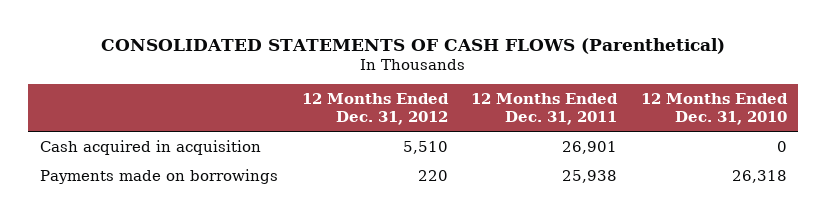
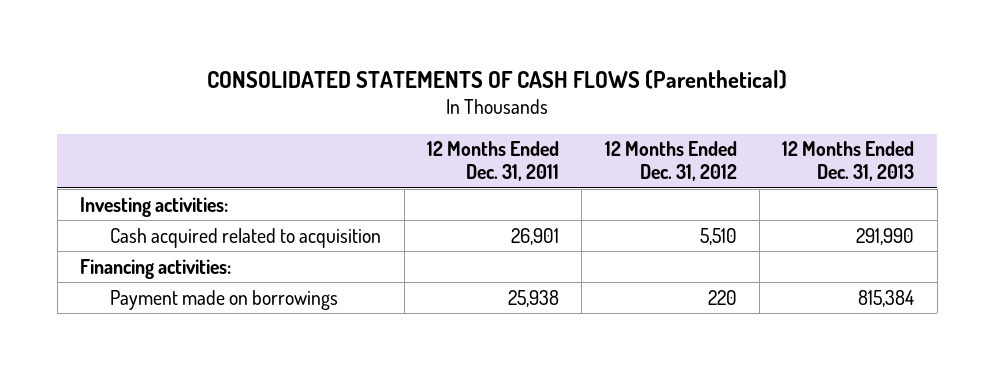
[640,92,788,126] 12 Months Ended Dec. 31, 2010 -> none
none -> [782,141,915,182] 12 Months Ended Dec. 31, 2013
none -> [80,196,229,217] Investing activities:
[40,139,262,155] Cash acquired in acquisition -> [110,227,382,248] Cash acquired related to acquisition
none -> [80,258,232,279] Financing activities:
[40,168,279,184] Payments made on borrowings -> [110,289,339,310] Payment made on borrowings

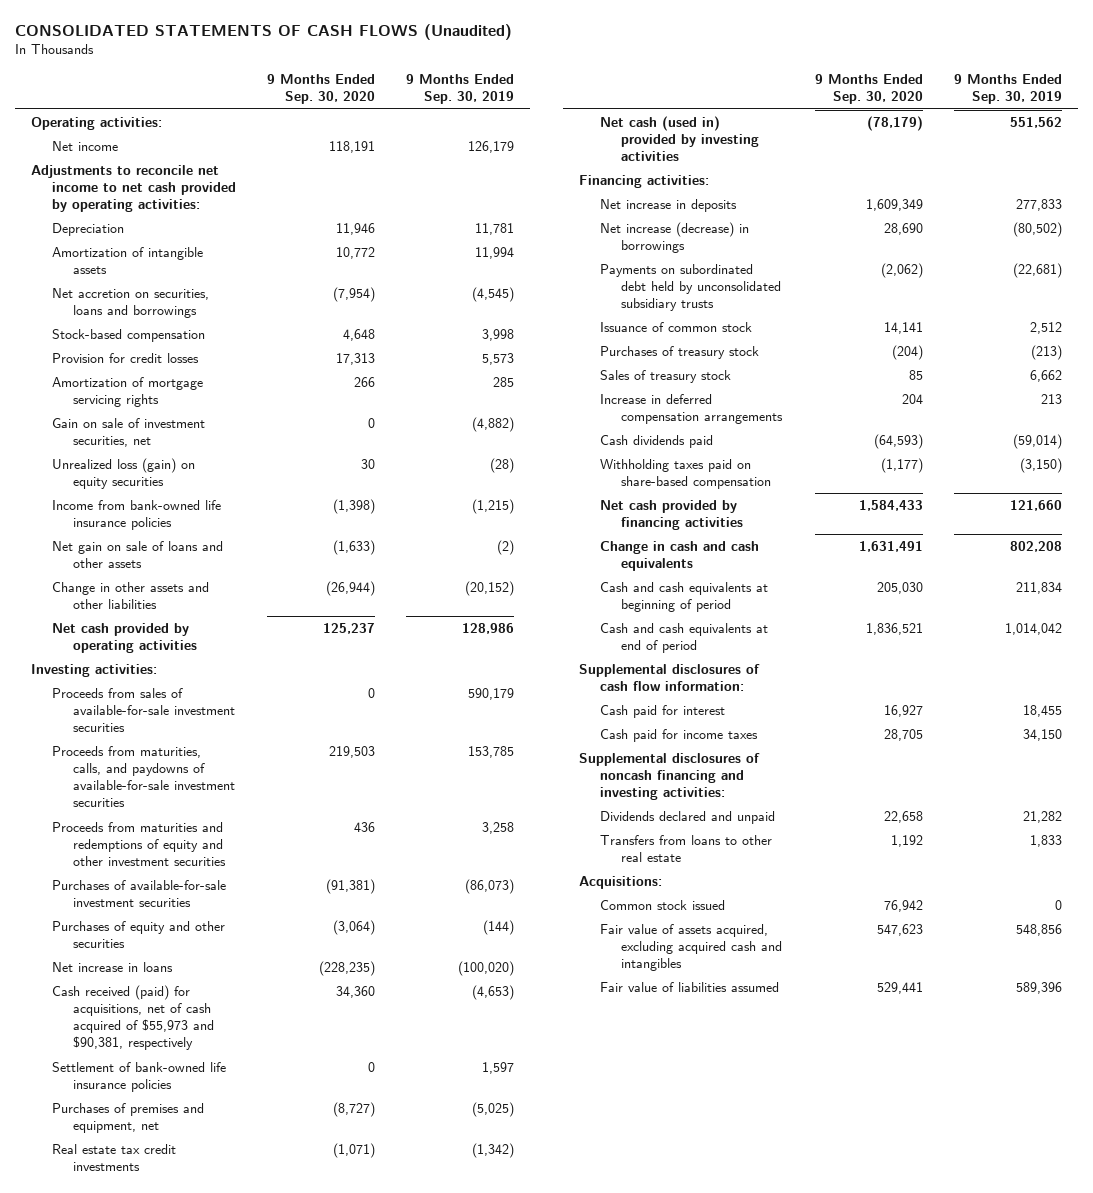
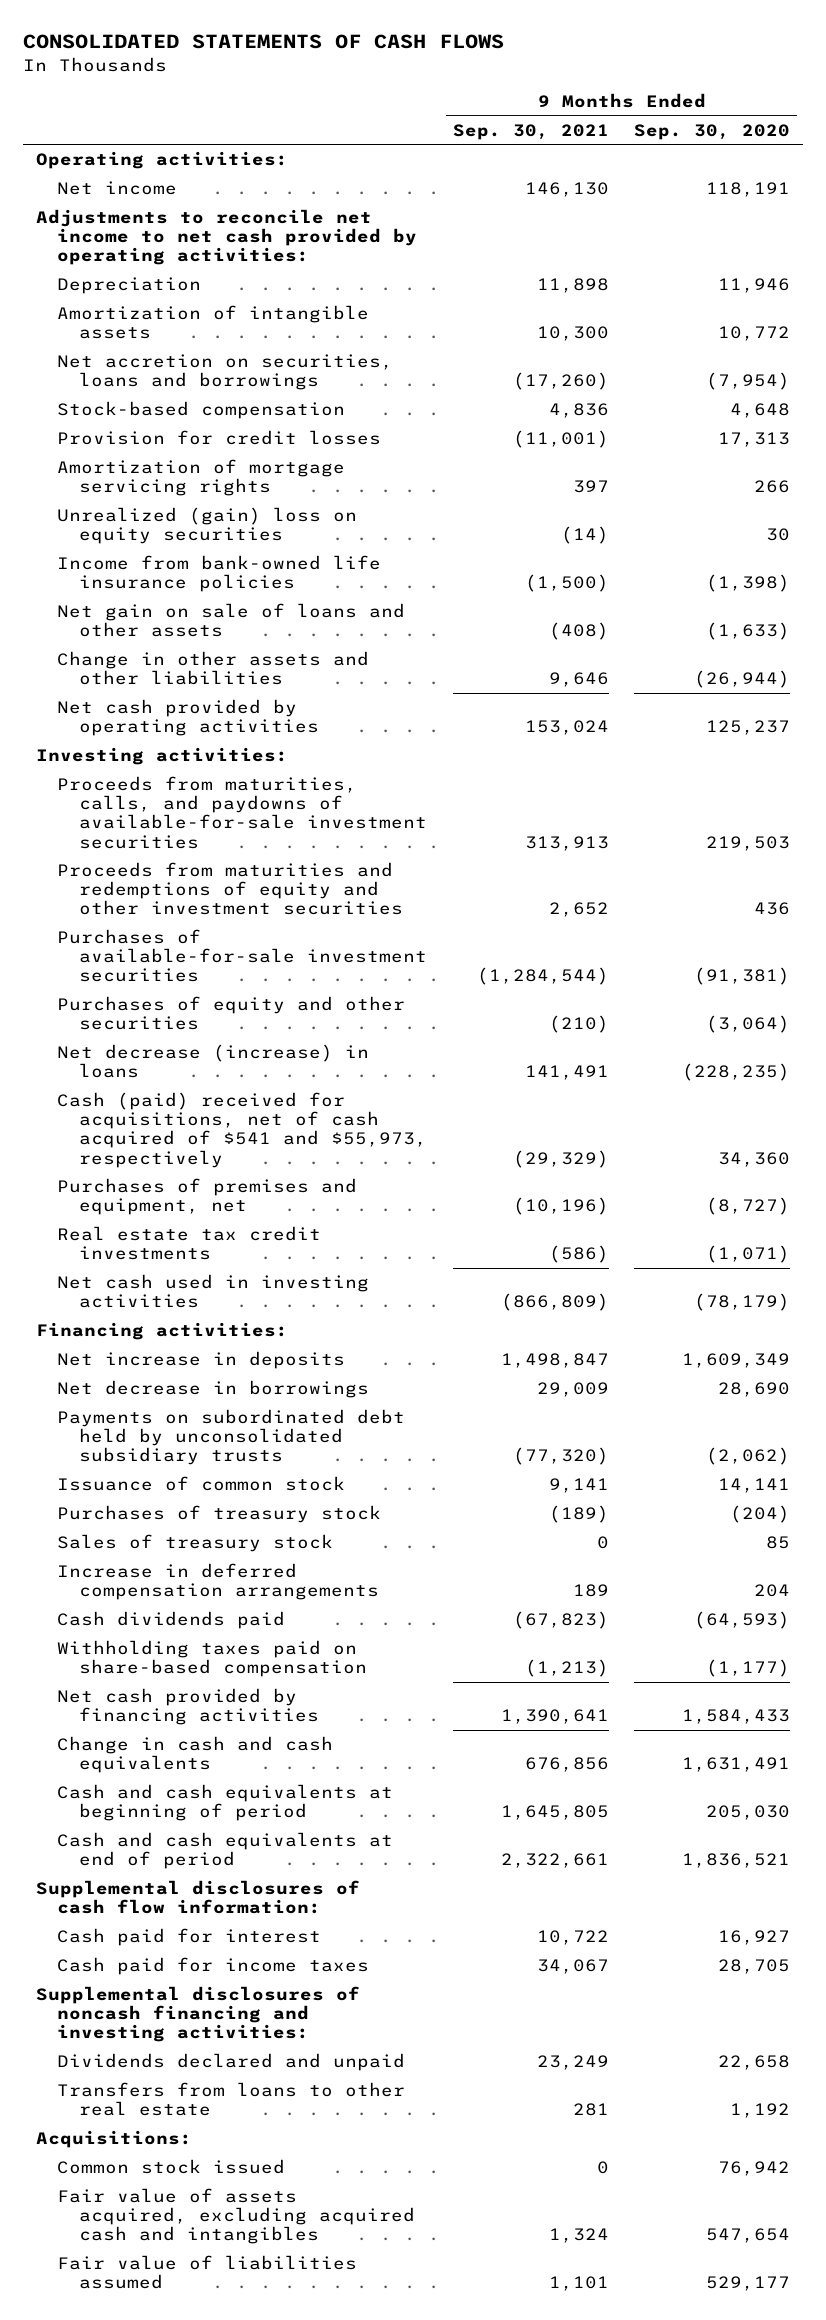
[14,23,512,40] CONSOLIDATED STATEMENTS OF CASH FLOWS (Unaudited) -> [23,34,505,50] CONSOLIDATED STATEMENTS OF CASH FLOWS
[405,74,514,105] 9 Months Ended Sep. 30, 2019 -> none
none -> [452,123,609,140] Sep. 30, 2021
[51,417,205,447] Gain on sale of investment securities, net -> none
[51,457,195,489] Unrealized loss (gain) on equity securities -> [57,507,358,545] Unrealized (gain) loss on equity securities
[51,687,235,733] Proceeds from sales of available-for-sale investment securities -> none
[51,1061,226,1092] Settlement of bank-owned life insurance policies -> none
[51,961,173,972] Net increase in loans -> [57,1044,370,1079] Net decrease (increase) in loans
[51,984,214,1051] Cash received (paid) for acquisitions, net of cash acquired of $55,973 and $90,381, respectively -> [57,1092,428,1168] Cash (paid) received for acquisitions, net of cash acquired of $541 and $55,973, respectively
[599,115,760,162] Net cash (used in) provided by investing activities -> [57,1274,370,1309] Net cash used in investing activities
[599,221,749,253] Net increase (decrease) in borrowings -> [57,1380,370,1399] Net decrease in borrowings
[877,923,924,936] 547,623 -> [706,2228,791,2244] 547,654
[877,981,924,994] 529,441 -> [706,2276,791,2292] 529,177

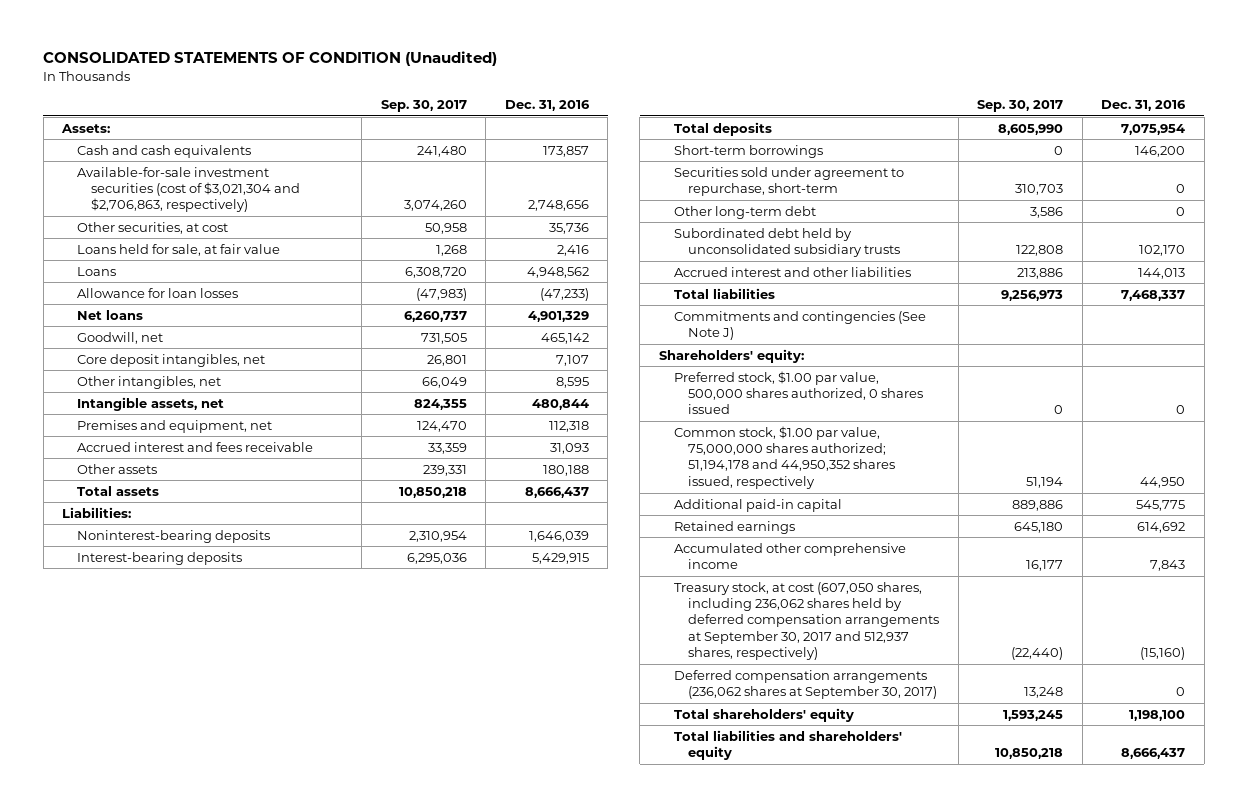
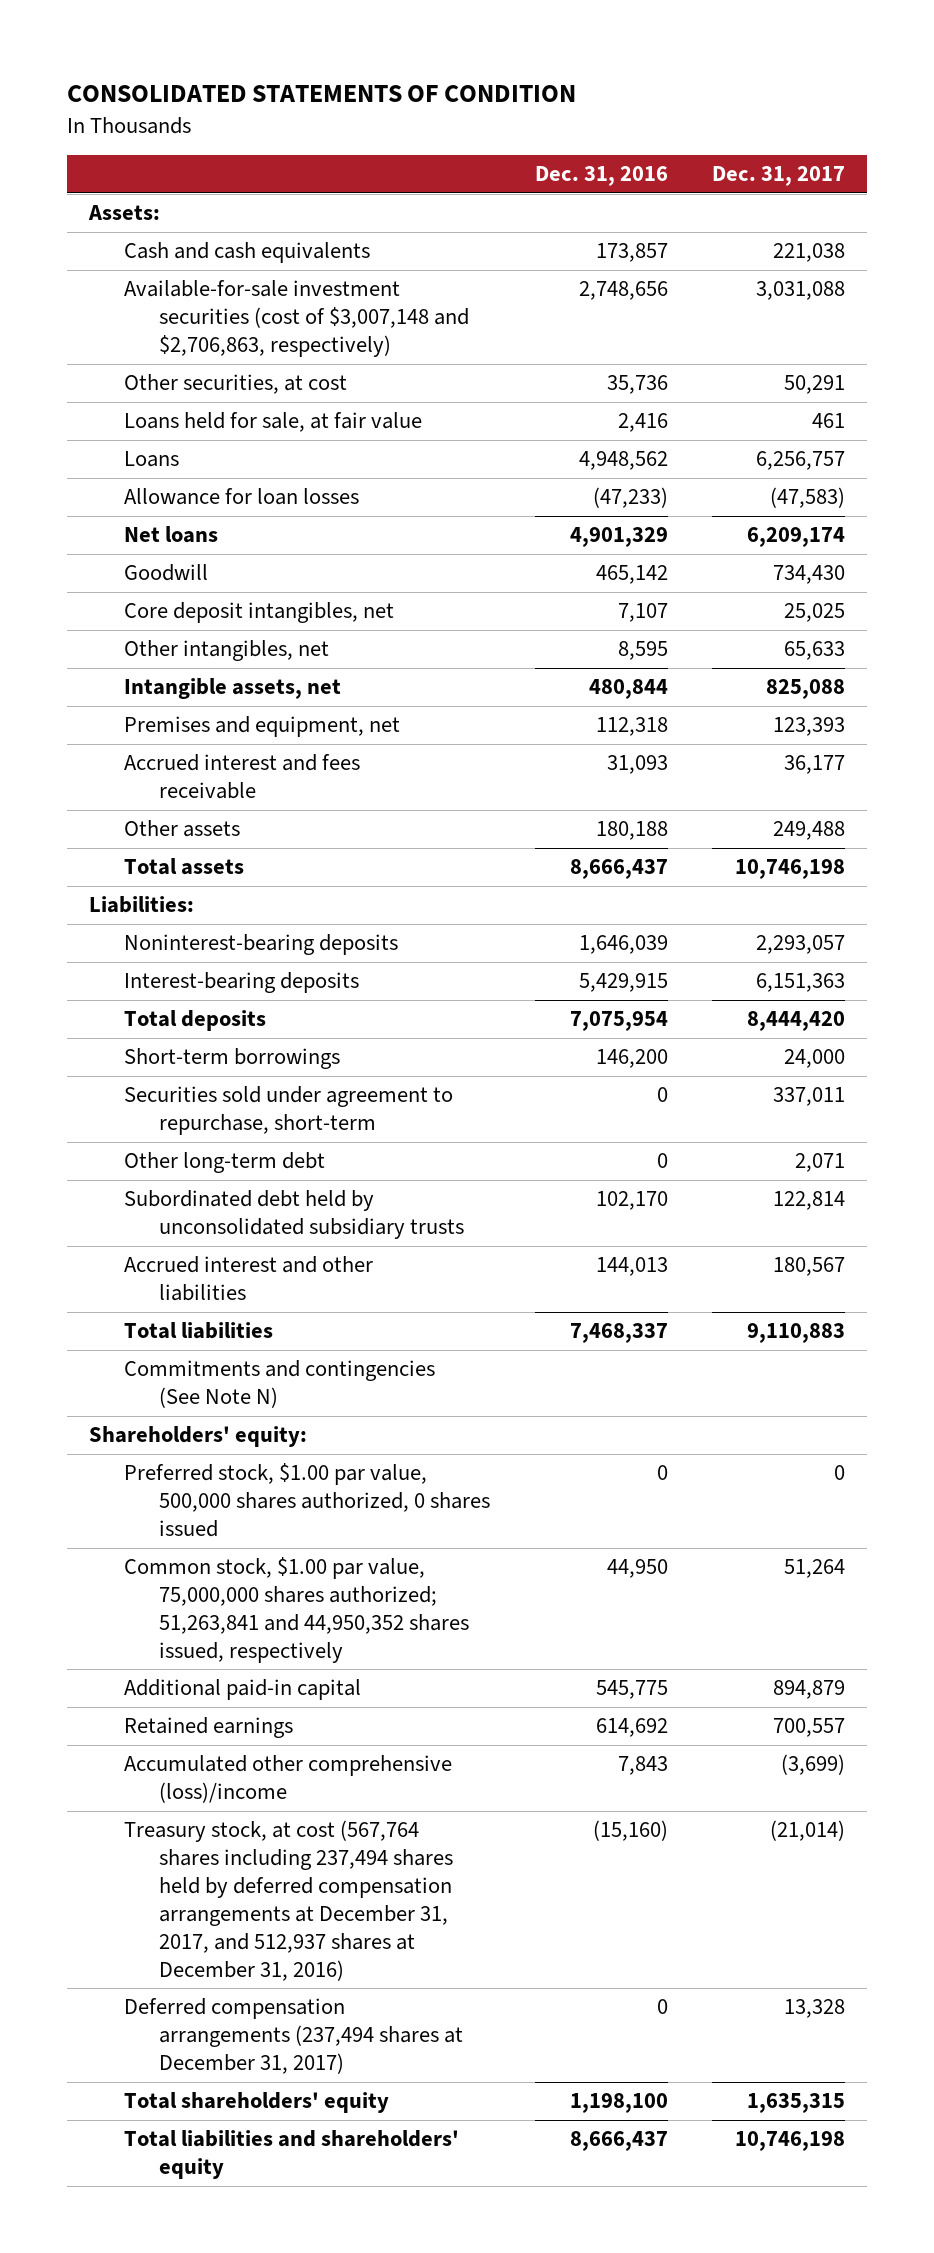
[43,51,498,67] CONSOLIDATED STATEMENTS OF CONDITION (Unaudited) -> [67,85,577,103] CONSOLIDATED STATEMENTS OF CONDITION
[380,100,467,113] Sep. 30, 2017 -> none
none -> [712,166,846,187] Dec. 31, 2017
[76,166,301,213] Available-for-sale investment securities (cost of $3,021,304 and $2,706,863, respectively) -> [124,280,470,358] Available-for-sale investment securities (cost of $3,007,148 and $2,706,863, respectively)
[76,331,163,344] Goodwill, net -> [124,564,209,582] Goodwill
[673,310,926,341] Commitments and contingencies (See Note J) -> [124,1360,436,1409] Commitments and contingencies (See Note N)
[673,425,896,489] Common stock, $1.00 par value, 75,000,000 shares authorized; 51,194,178 and 44,950,352 shares issued, respectively -> [124,1557,470,1663] Common stock, $1.00 par value, 75,000,000 shares authorized; 51,263,841 and 44,950,352 shares issued, respectively
[673,542,906,570] Accumulated other comprehensive income -> [124,1755,453,1804] Accumulated other comprehensive (loss)/income
[673,581,940,661] Treasury stock, at cost (607,050 shares, including 236,062 shares held by deferred compensation arrangements at September 30, 2017 and 512,937 shares, respectively) -> [124,1820,454,1981] Treasury stock, at cost (567,764 shares including 237,494 shares held by deferred compensation arrangements at December 31, 2017, and 512,937 shares at December 31, 2016)
[673,669,938,700] Deferred compensation arrangements (236,062 shares at September 30, 2017) -> [124,1998,464,2075] Deferred compensation arrangements (237,494 shares at December 31, 2017)

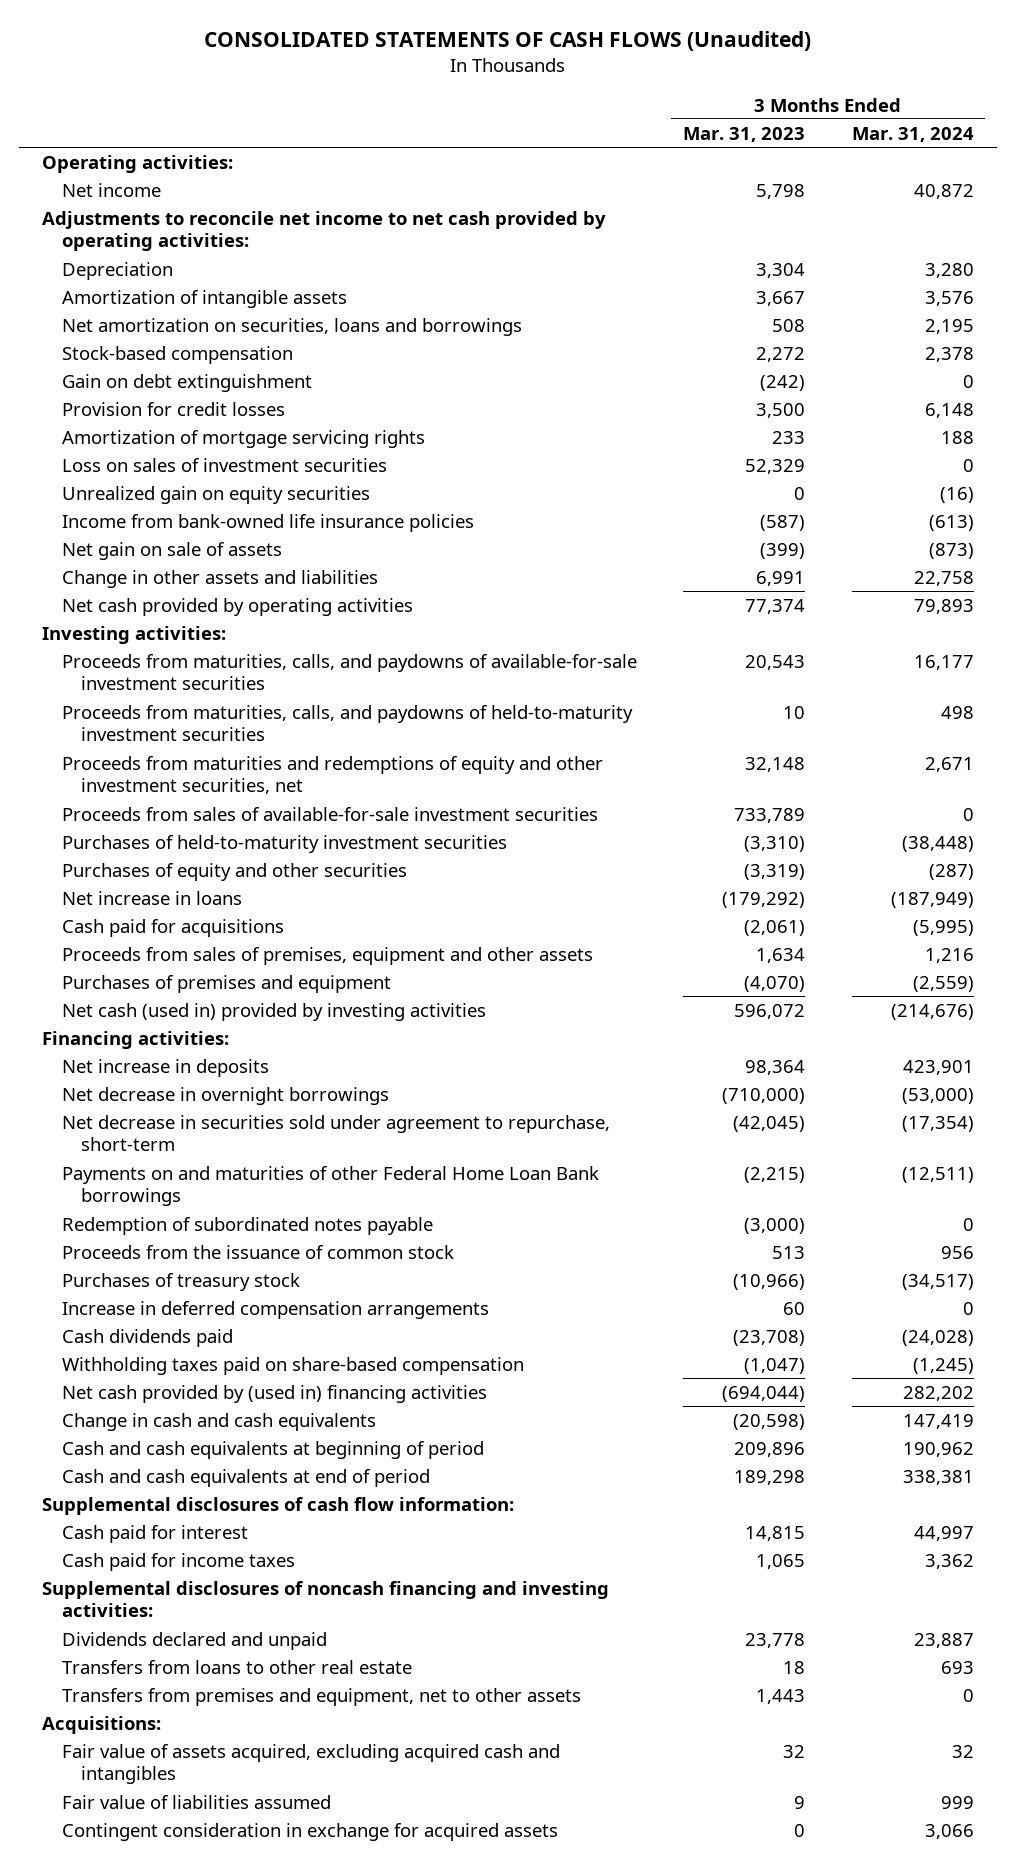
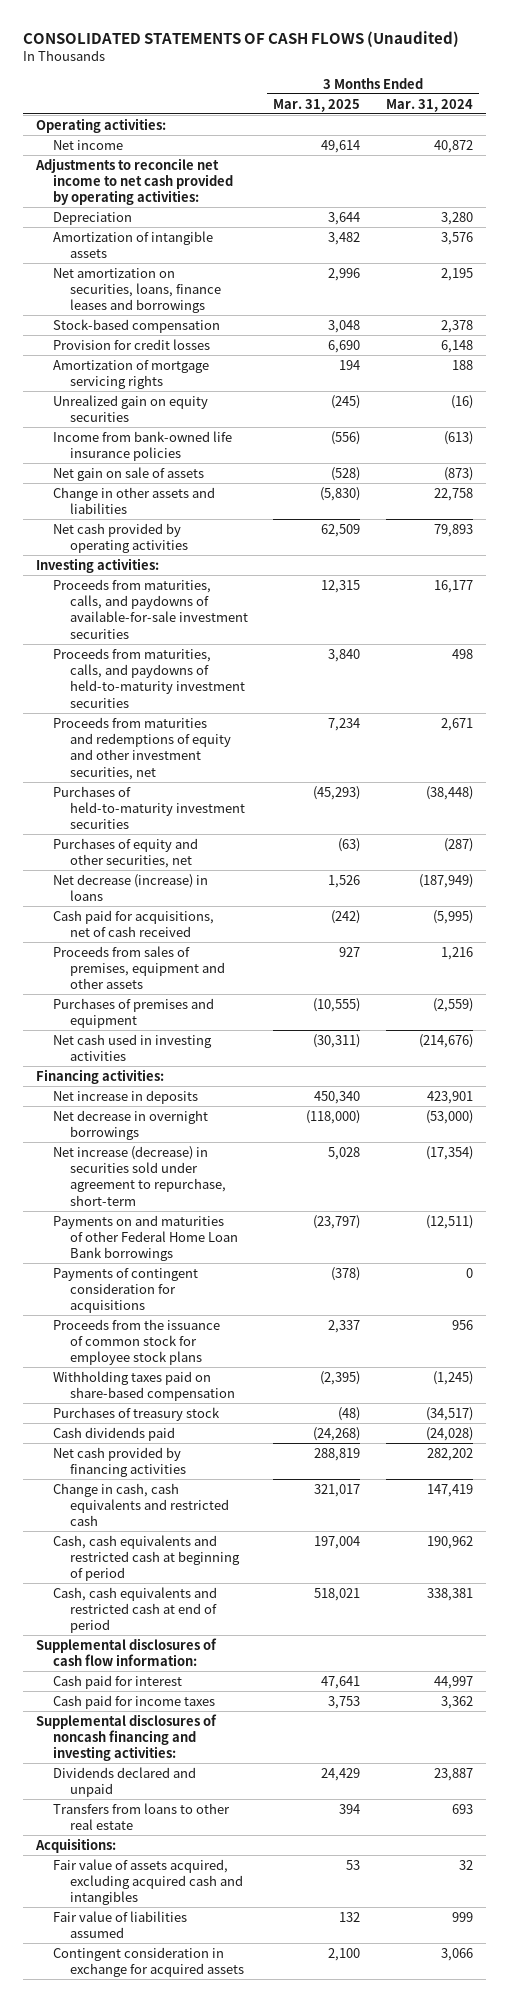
[683,126,806,142] Mar. 31, 2023 -> none
none -> [273,98,361,112] Mar. 31, 2025
[61,317,522,336] Net amortization on securities, loans and borrowings -> [52,267,221,314] Net amortization on securities, loans, finance leases and borrowings
[61,373,312,392] Gain on debt extinguishment -> none
[61,457,387,472] Loss on sales of investment securities -> none
[61,806,598,821] Proceeds from sales of available-for-sale investment securities -> none
[61,862,407,881] Purchases of equity and other securities -> [52,837,198,868] Purchases of equity and other securities, net
[61,890,242,905] Net increase in loans -> [52,873,208,901] Net decrease (increase) in loans
[61,918,284,937] Cash paid for acquisitions -> [52,909,214,937] Cash paid for acquisitions, net of cash received
[61,1002,486,1021] Net cash (used in) provided by investing activities -> [52,1033,212,1061] Net cash used in investing activities
[61,1114,610,1152] Net decrease in securities sold under agreement to repurchase, short-term -> [52,1145,226,1206] Net increase (decrease) in securities sold under agreement to repurchase, short-term
[61,1216,433,1235] Redemption of subordinated notes payable -> none
none -> [52,1267,198,1314] Payments of contingent consideration for acquisitions
[61,1244,454,1259] Proceeds from the issuance of common stock -> [52,1318,220,1366] Proceeds from the issuance of common stock for employee stock plans
[61,1356,524,1375] Withholding taxes paid on share-based compensation -> [52,1370,235,1401] Withholding taxes paid on share-based compensation
[61,1300,489,1319] Increase in deferred compensation arrangements -> none
[61,1384,487,1403] Net cash provided by (used in) financing activities -> [52,1446,186,1477] Net cash provided by financing activities
[61,1412,376,1431] Change in cash and cash equivalents -> [52,1482,229,1527] Change in cash, cash equivalents and restricted cash
[61,1440,484,1459] Cash and cash equivalents at beginning of period -> [52,1534,240,1582] Cash, cash equivalents and restricted cash at beginning of period
[61,1468,430,1487] Cash and cash equivalents at end of period -> [52,1586,217,1634] Cash, cash equivalents and restricted cash at end of period
[61,1687,581,1706] Transfers from premises and equipment, net to other assets -> none

